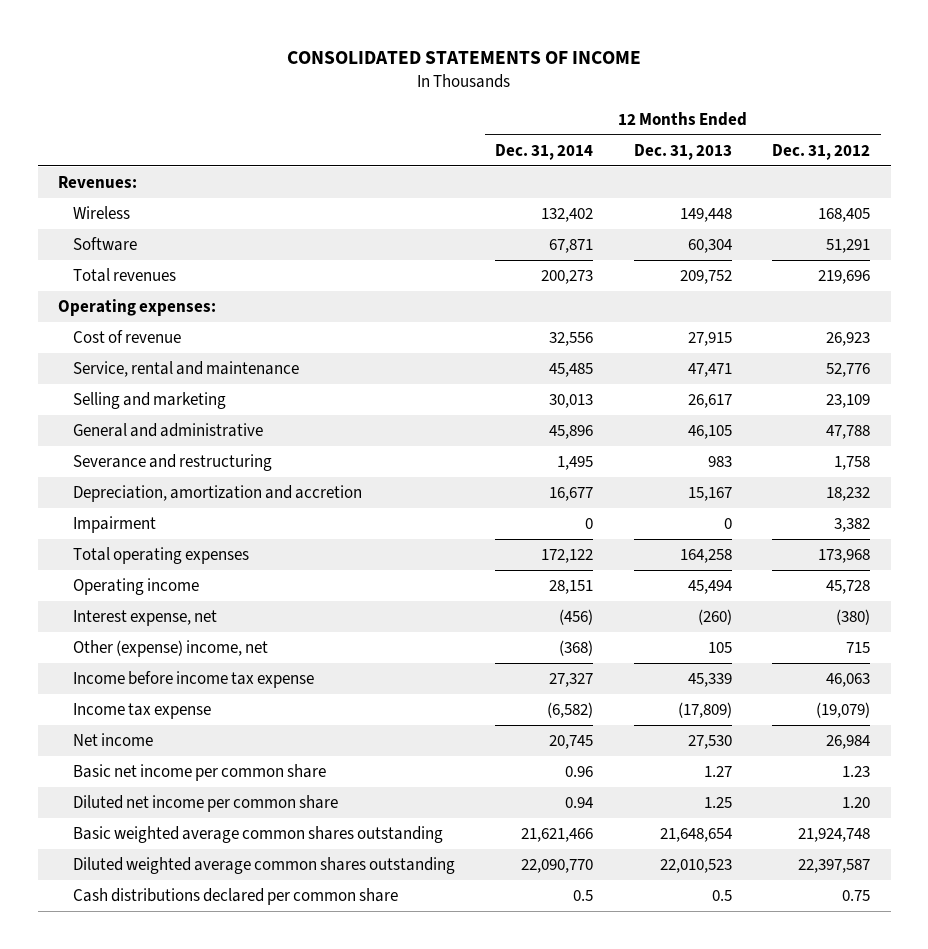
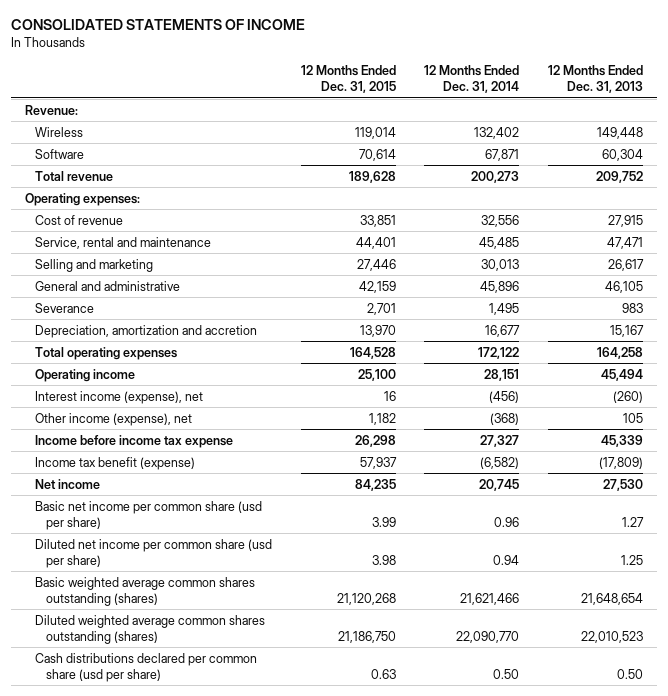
[772,143,871,160] Dec. 31, 2012 -> none
none -> [300,64,396,94] 12 Months Ended Dec. 31, 2015
[57,176,137,189] Revenues: -> [24,104,78,115] Revenue:
[72,268,176,283] Total revenues -> [35,170,114,181] Total revenue
[72,454,272,472] Severance and restructuring -> [35,302,95,313] Severance
[72,516,156,534] Impairment -> none
[72,610,217,627] Interest expense, net -> [35,390,204,404] Interest income (expense), net
[72,640,268,658] Other (expense) income, net -> [35,412,193,426] Other income (expense), net
[72,703,211,720] Income tax expense -> [35,456,196,470] Income tax benefit (expense)
[72,764,326,782] Basic net income per common share -> [35,500,263,530] Basic net income per common share (usd per share)
[72,795,338,813] Diluted net income per common share -> [35,538,273,568] Diluted net income per common share (usd per share)
[72,826,443,844] Basic weighted average common shares outstanding -> [35,576,256,606] Basic weighted average common shares outstanding (shares)
[72,857,455,875] Diluted weighted average common shares outstanding -> [35,614,266,644] Diluted weighted average common shares outstanding (shares)
[72,888,398,906] Cash distributions declared per common share -> [35,652,258,682] Cash distributions declared per common share (usd per share)
[573,890,594,902] 0.5 -> [493,668,520,679] 0.50
[711,890,732,902] 0.5 -> [616,668,643,679] 0.50

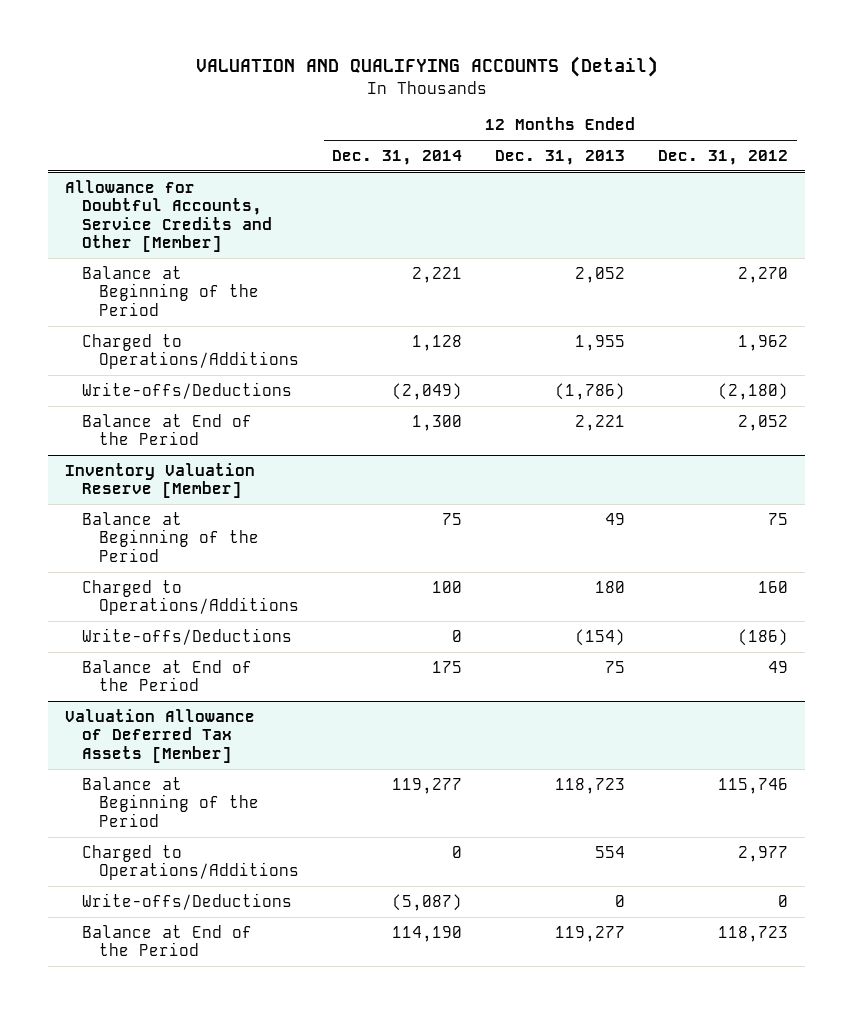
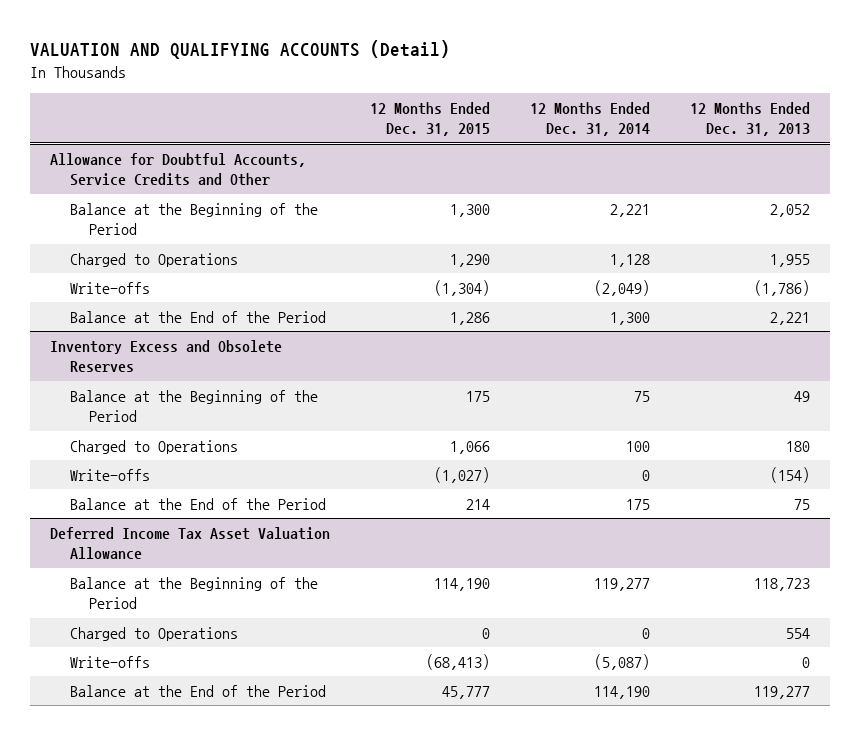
[658,150,789,166] Dec. 31, 2012 -> none
none -> [370,101,491,137] 12 Months Ended Dec. 31, 2015
[64,179,272,253] Allowance for Doubtful Accounts, Service Credits and Other [Member] -> [50,152,307,187] Allowance for Doubtful Accounts, Service Credits and Other
[81,265,259,316] Balance at Beginning of the Period -> [69,202,318,236] Balance at the Beginning of the Period
[81,333,299,370] Charged to Operations/Additions -> [69,252,238,267] Charged to Operations
[81,381,292,399] Write-offs/Deductions -> [69,281,150,294] Write-offs
[81,413,252,446] Balance at End of the Period -> [69,310,326,323] Balance at the End of the Period
[64,462,255,499] Inventory Valuation Reserve [Member] -> [50,339,283,373] Inventory Excess and Obsolete Reserves
[81,511,259,562] Balance at Beginning of the Period -> [69,389,318,423] Balance at the Beginning of the Period
[81,579,299,616] Charged to Operations/Additions -> [69,439,238,454] Charged to Operations
[81,627,292,645] Write-offs/Deductions -> [69,468,150,481] Write-offs
[81,659,252,692] Balance at End of the Period -> [69,497,326,510] Balance at the End of the Period
[64,708,255,763] Valuation Allowance of Deferred Tax Assets [Member] -> [50,526,331,561] Deferred Income Tax Asset Valuation Allowance
[81,776,259,827] Balance at Beginning of the Period -> [69,576,318,610] Balance at the Beginning of the Period
[81,844,299,881] Charged to Operations/Additions -> [69,626,238,641] Charged to Operations
[81,892,292,910] Write-offs/Deductions -> [69,655,150,668] Write-offs
[81,924,252,957] Balance at End of the Period -> [69,684,326,697] Balance at the End of the Period

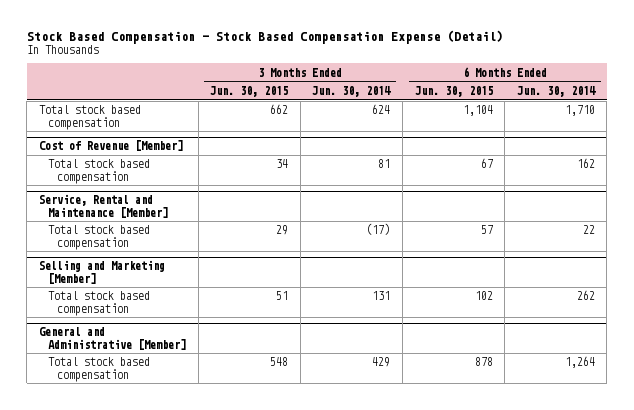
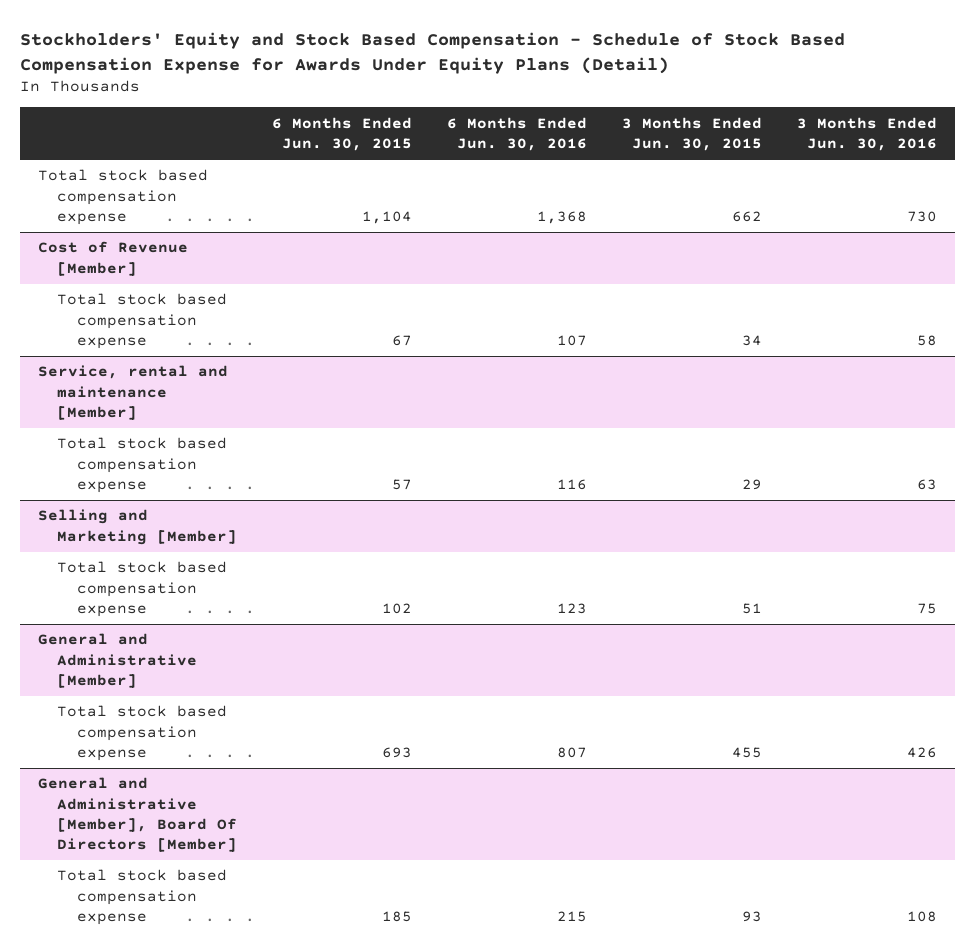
[26,30,503,45] Stock Based Compensation - Stock Based Compensation Expense (Detail) -> [20,32,846,74] Stockholders' Equity and Stock Based Compensation - Schedule of Stock Based Compensation Expense for Awards Under Equity Plans (Detail)
[312,86,392,98] Jun. 30, 2014 -> none
[516,86,596,98] Jun. 30, 2014 -> none
none -> [447,116,588,152] 6 Months Ended Jun. 30, 2016
none -> [797,116,938,152] 3 Months Ended Jun. 30, 2016
[39,105,142,130] Total stock based compensation -> [37,169,208,225] Total stock based compensation expense
[48,159,151,184] Total stock based compensation -> [57,293,228,349] Total stock based compensation expense
[39,194,169,218] Service, Rental and Maintenance [Member] -> [37,365,228,420] Service, rental and maintenance [Member]
[48,225,151,250] Total stock based compensation -> [57,437,228,493] Total stock based compensation expense
[48,291,151,316] Total stock based compensation -> [57,561,228,617] Total stock based compensation expense
[48,357,151,382] Total stock based compensation -> [57,705,228,761] Total stock based compensation expense
[270,357,289,367] 548 -> [732,746,763,758] 455
[474,357,493,367] 878 -> [382,746,413,758] 693
none -> [37,777,238,853] General and Administrative [Member], Board Of Directors [Member]
none -> [57,869,228,925] Total stock based compensation expense

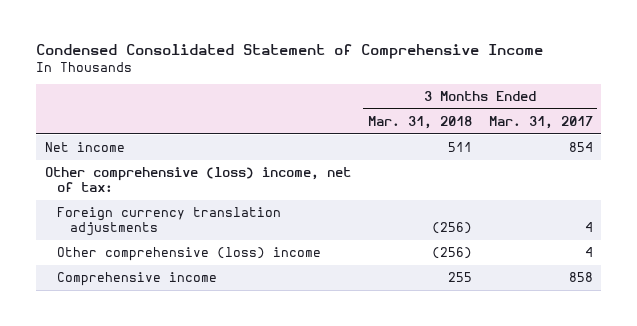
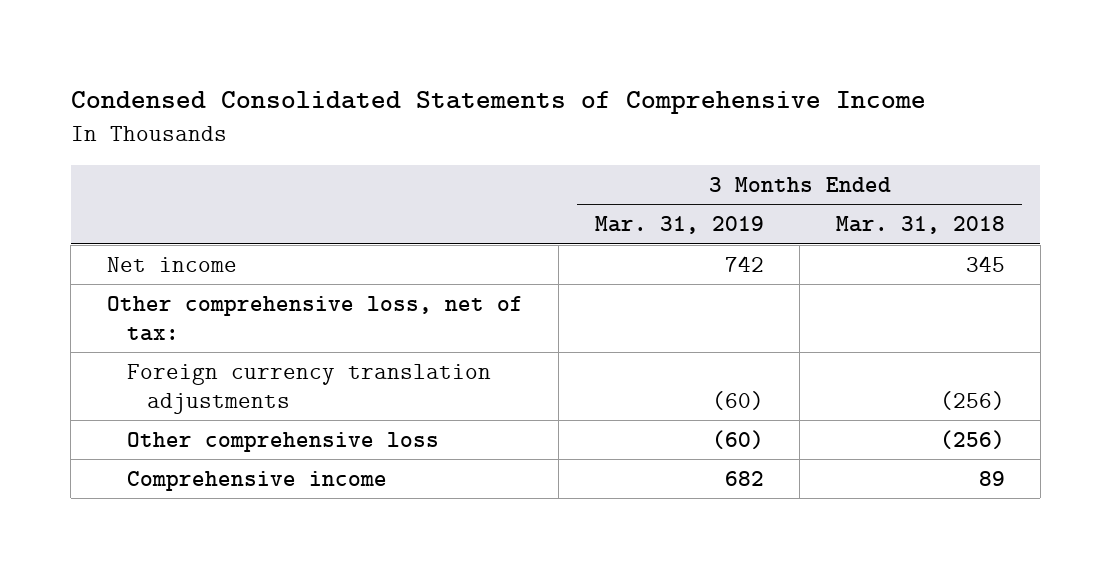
[36,44,544,60] Condensed Consolidated Statement of Comprehensive Income -> [70,91,926,115] Condensed Consolidated Statements of Comprehensive Income
[488,115,593,129] Mar. 31, 2017 -> none
none -> [594,216,764,235] Mar. 31, 2019
[447,142,472,153] 511 -> [965,255,1005,272] 345
[44,167,351,192] Other comprehensive (loss) income, net of tax: -> [106,295,523,341] Other comprehensive loss, net of tax:
[57,247,322,262] Other comprehensive (loss) income -> [126,431,439,452] Other comprehensive loss
[447,272,472,283] 255 -> [978,470,1005,486] 89

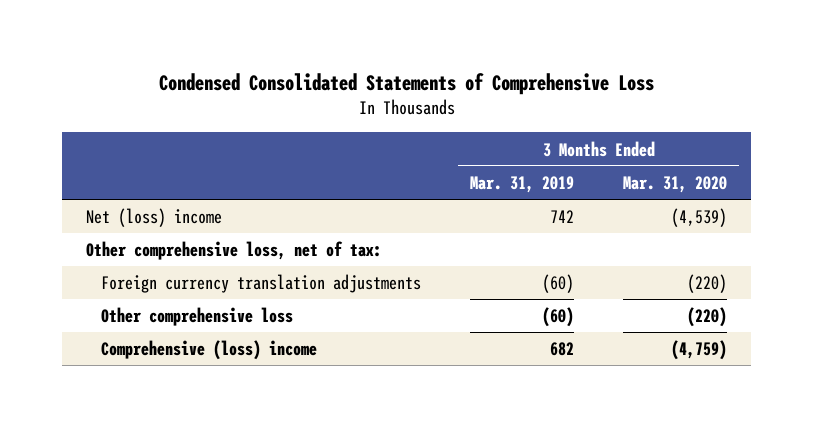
[70,91,926,115] Condensed Consolidated Statements of Comprehensive Income -> [158,73,654,96] Condensed Consolidated Statements of Comprehensive Loss
[835,216,1005,235] Mar. 31, 2018 -> none
none -> [623,176,728,194] Mar. 31, 2020
[106,256,237,272] Net income -> [86,208,223,228] Net (loss) income
[126,470,387,491] Comprehensive income -> [101,340,318,361] Comprehensive (loss) income

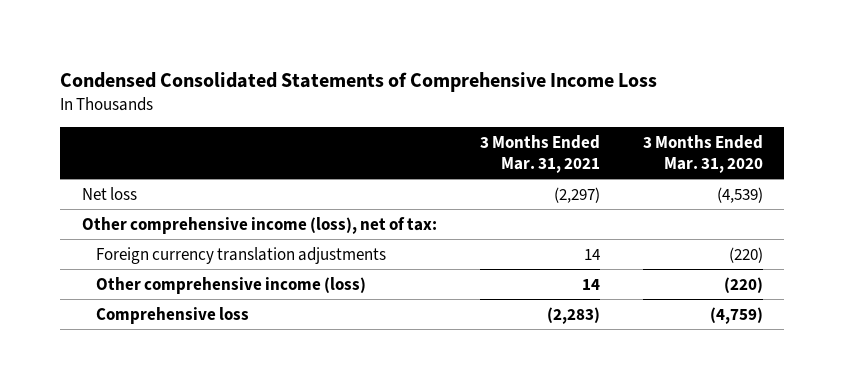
[158,73,654,96] Condensed Consolidated Statements of Comprehensive Loss -> [60,71,658,92] Condensed Consolidated Statements of Comprehensive Income Loss
[470,176,575,194] Mar. 31, 2019 -> none
none -> [479,134,600,173] 3 Months Ended Mar. 31, 2021
[86,208,223,228] Net (loss) income -> [81,186,137,200] Net loss
[86,241,383,261] Other comprehensive loss, net of tax: -> [81,216,437,234] Other comprehensive income (loss), net of tax:
[101,307,294,327] Other comprehensive loss -> [95,276,366,294] Other comprehensive income (loss)
[101,340,318,361] Comprehensive (loss) income -> [95,306,249,324] Comprehensive loss

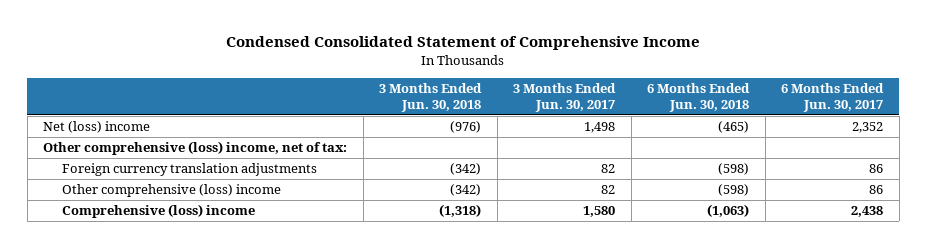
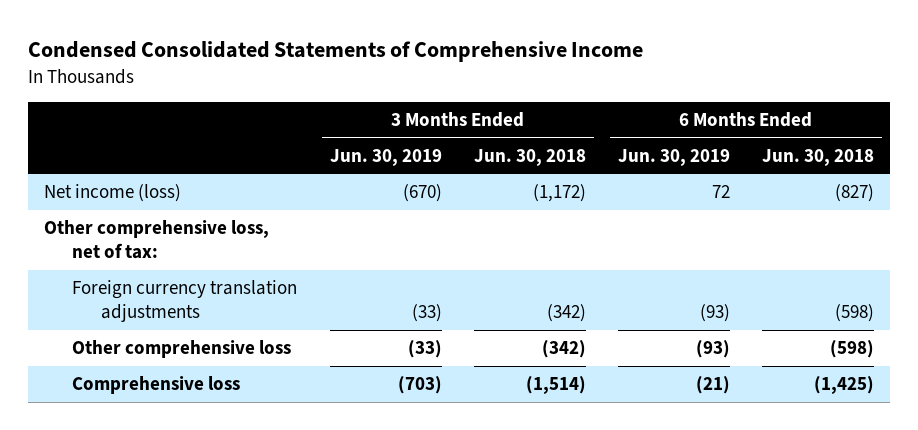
[226,36,701,51] Condensed Consolidated Statement of Comprehensive Income -> [27,41,643,63] Condensed Consolidated Statements of Comprehensive Income
[513,82,617,112] 3 Months Ended Jun. 30, 2017 -> none
[781,82,885,112] 6 Months Ended Jun. 30, 2017 -> none
none -> [329,148,442,166] Jun. 30, 2019
none -> [618,148,731,166] Jun. 30, 2019
[43,120,151,133] Net (loss) income -> [43,184,181,203] Net income (loss)
[450,120,482,133] (976) -> [532,184,586,203] (1,172)
[718,120,750,133] (465) -> [835,184,875,203] (827)
[43,140,348,155] Other comprehensive (loss) income, net of tax: -> [43,220,269,260] Other comprehensive loss, net of tax:
[61,183,281,197] Other comprehensive (loss) income -> [72,340,292,359] Other comprehensive loss
[61,203,255,218] Comprehensive (loss) income -> [72,376,241,395] Comprehensive loss
[439,203,482,217] (1,318) -> [525,376,586,395] (1,514)
[707,203,750,217] (1,063) -> [814,376,875,395] (1,425)

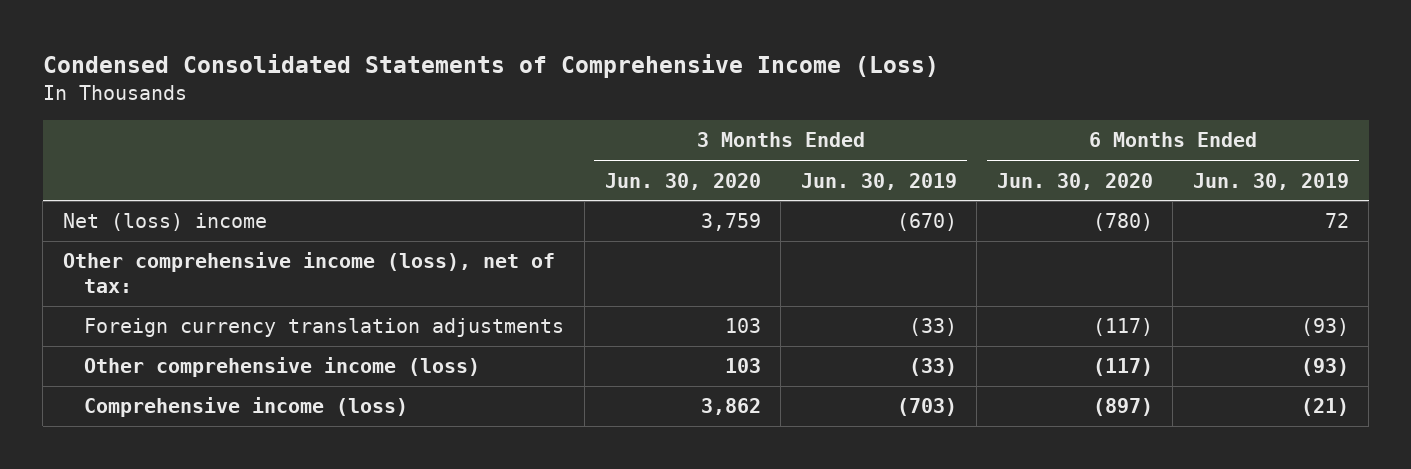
[27,41,643,63] Condensed Consolidated Statements of Comprehensive Income -> [42,54,939,79] Condensed Consolidated Statements of Comprehensive Income (Loss)
[473,148,586,166] Jun. 30, 2018 -> none
[762,148,875,166] Jun. 30, 2018 -> none
none -> [604,172,761,190] Jun. 30, 2020
none -> [996,172,1153,190] Jun. 30, 2020
[43,184,181,203] Net income (loss) -> [62,213,267,232] Net (loss) income
[43,220,269,260] Other comprehensive loss, net of tax: -> [62,252,555,293] Other comprehensive income (loss), net of tax:
[72,340,292,359] Other comprehensive loss -> [84,357,481,378] Other comprehensive income (loss)
[72,376,241,395] Comprehensive loss -> [84,397,409,418] Comprehensive income (loss)

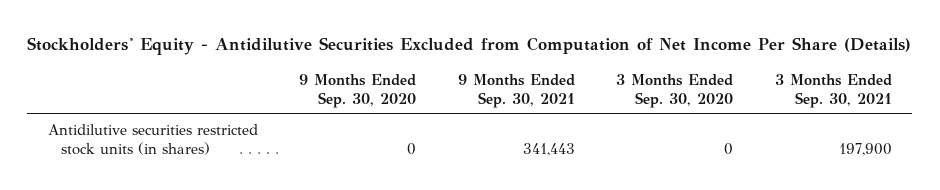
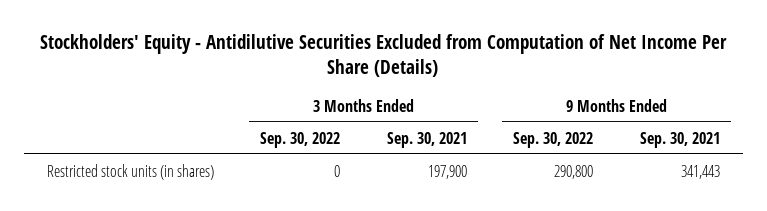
[299,74,417,108] 9 Months Ended Sep. 30, 2020 -> none
[616,74,734,108] 3 Months Ended Sep. 30, 2020 -> none
none -> [260,131,341,148] Sep. 30, 2022
none -> [513,131,594,148] Sep. 30, 2022
[47,123,258,155] Antidilutive securities restricted stock units (in shares) -> [46,163,214,180] Restricted stock units (in shares)

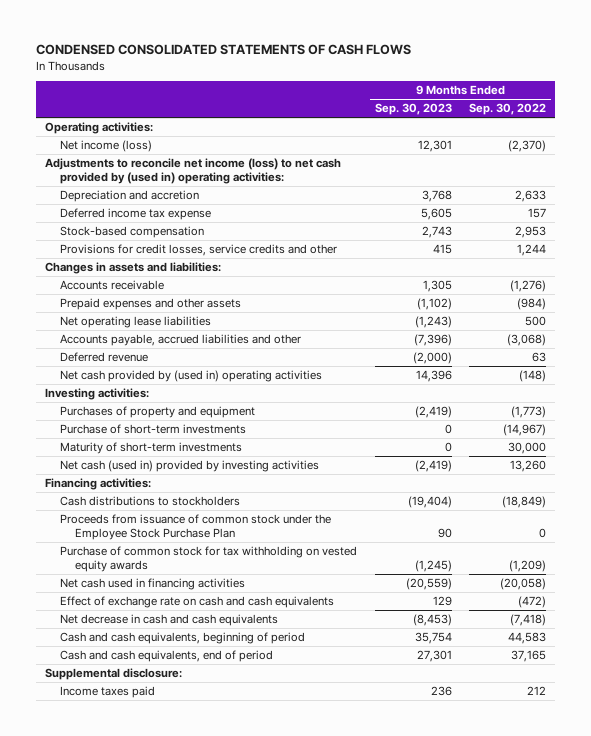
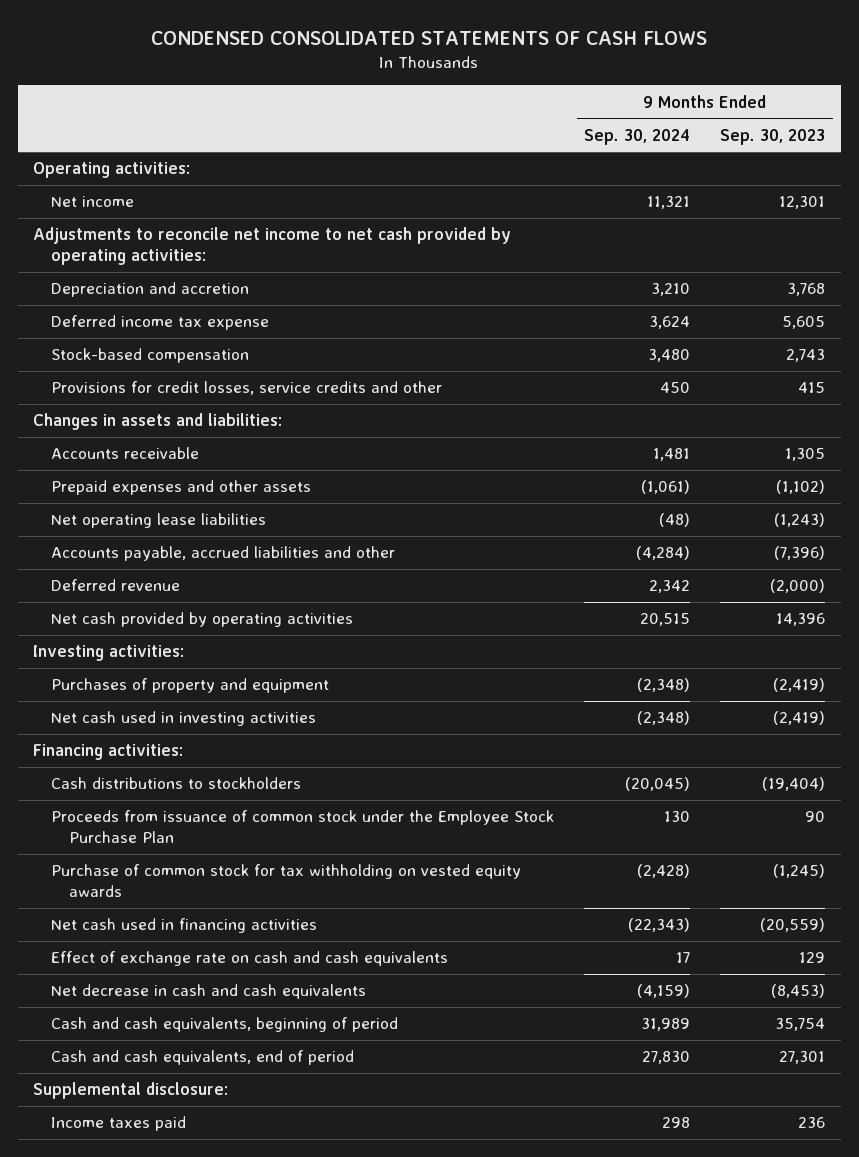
[469,103,547,116] Sep. 30, 2022 -> none
none -> [584,128,691,145] Sep. 30, 2024
[60,140,153,153] Net income (loss) -> [51,196,135,208] Net income
[44,158,341,184] Adjustments to reconcile net income (loss) to net cash provided by (used in) operating activities: -> [33,227,512,265] Adjustments to reconcile net income to net cash provided by operating activities:
[60,370,323,383] Net cash provided by (used in) operating activities -> [51,612,354,628] Net cash provided by operating activities
[60,424,247,435] Purchase of short-term investments -> none
[60,442,243,455] Maturity of short-term investments -> none
[60,460,320,473] Net cash (used in) provided by investing activities -> [51,711,317,727] Net cash used in investing activities

